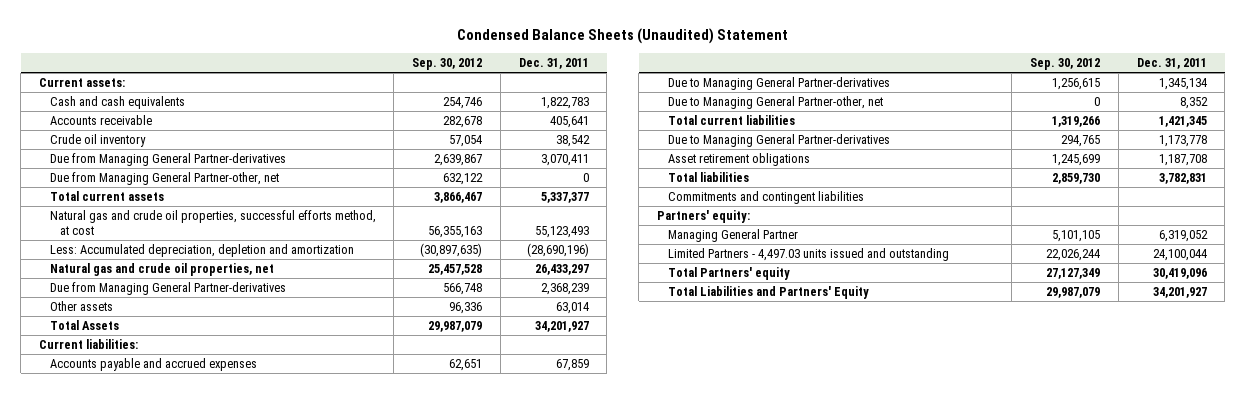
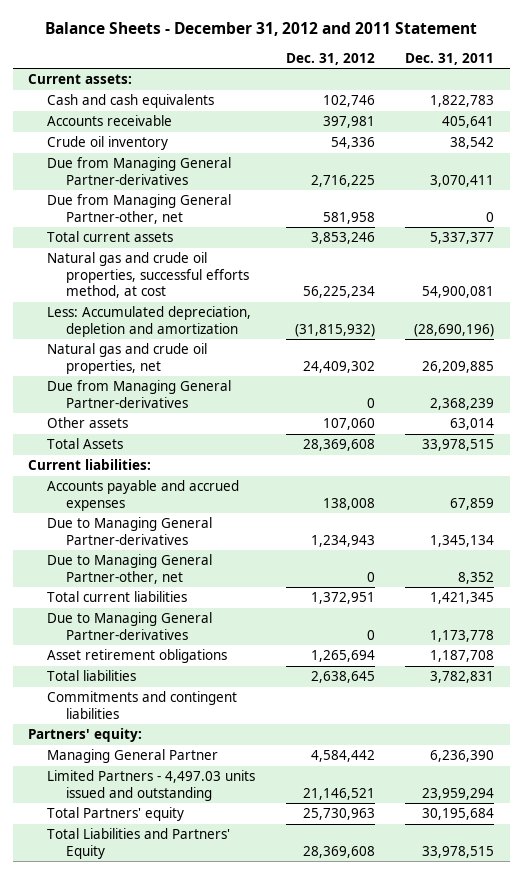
[456,28,788,45] Condensed Balance Sheets (Unaudited) Statement -> [45,21,478,36] Balance Sheets - December 31, 2012 and 2011 Statement
[412,57,483,70] Sep. 30, 2012 -> none
none -> [285,52,375,65] Dec. 31, 2012
[534,226,589,239] 55,123,493 -> [422,286,495,299] 54,900,081
[534,264,589,276] 26,433,297 -> [422,360,495,373] 26,209,885
[534,321,589,333] 34,201,927 -> [422,439,495,452] 33,978,515
[1158,230,1208,243] 6,319,052 -> [430,750,495,763] 6,236,390
[1152,249,1207,262] 24,100,044 -> [422,787,495,800] 23,959,294
[1152,268,1207,280] 30,419,096 -> [422,808,495,821] 30,195,684
[1152,287,1207,299] 34,201,927 -> [422,845,495,858] 33,978,515

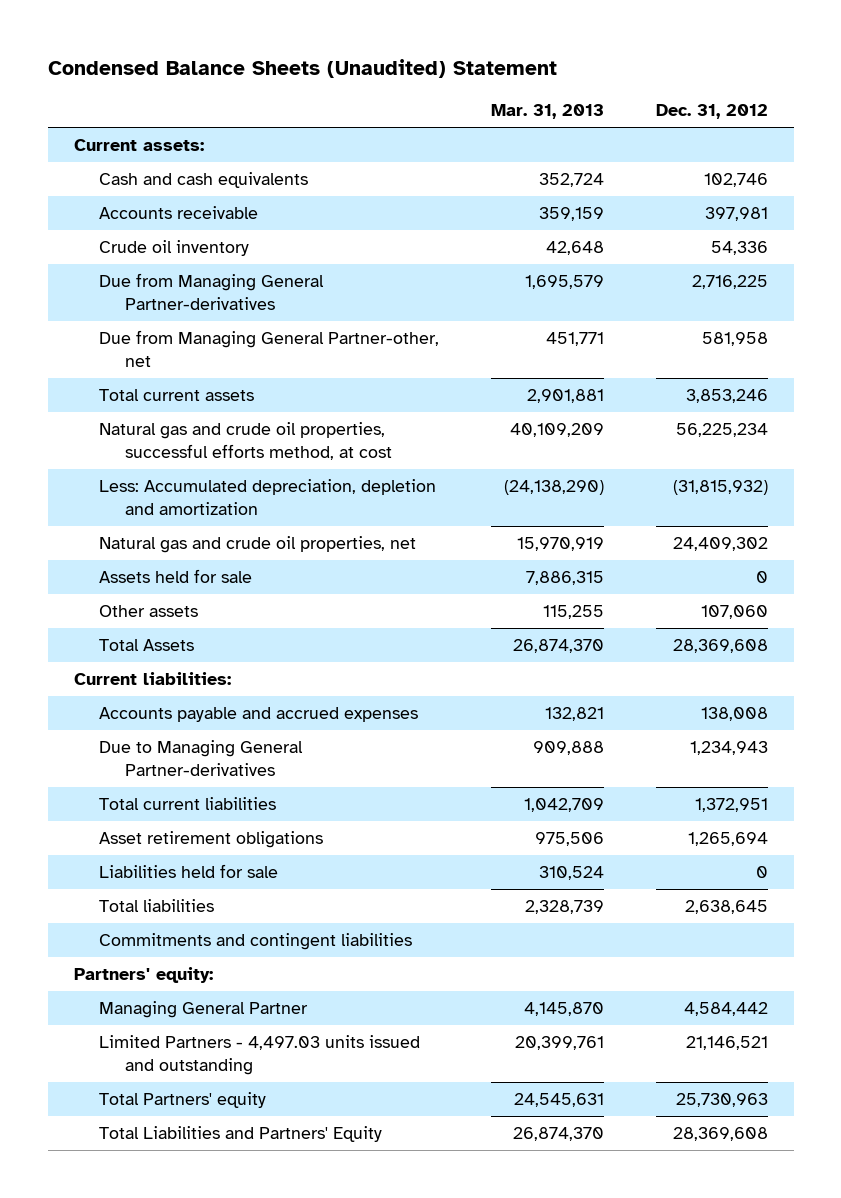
[45,21,478,36] Balance Sheets - December 31, 2012 and 2011 Statement -> [47,59,557,79] Condensed Balance Sheets (Unaudited) Statement
[405,52,495,65] Dec. 31, 2011 -> none
none -> [491,104,605,120] Mar. 31, 2013
[47,380,232,408] Due from Managing General Partner-derivatives -> none
none -> [99,569,253,584] Assets held for sale
[47,554,213,584] Due to Managing General Partner-other, net -> none
[47,612,213,640] Due to Managing General Partner-derivatives -> none
none -> [99,864,279,879] Liabilities held for sale

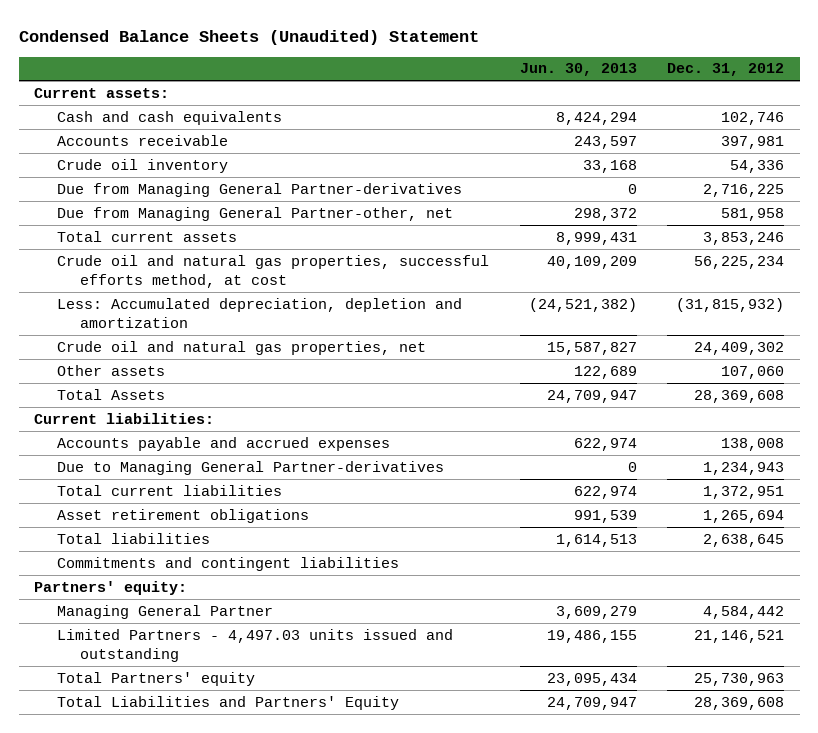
[491,104,605,120] Mar. 31, 2013 -> none
none -> [519,63,637,77] Jun. 30, 2013
[99,422,393,460] Natural gas and crude oil properties, successful efforts method, at cost -> [57,254,490,289] Crude oil and natural gas properties, successful efforts method, at cost
[99,569,253,584] Assets held for sale -> none
[99,536,417,554] Natural gas and crude oil properties, net -> [57,340,427,355] Crude oil and natural gas properties, net
[99,864,279,879] Liabilities held for sale -> none

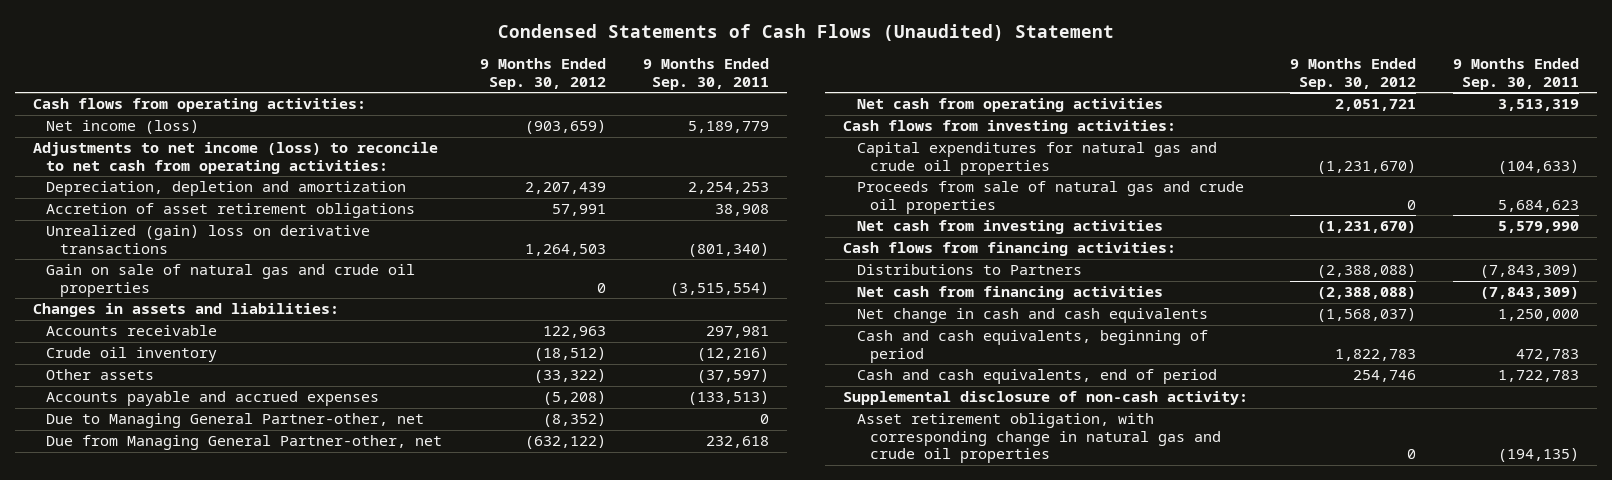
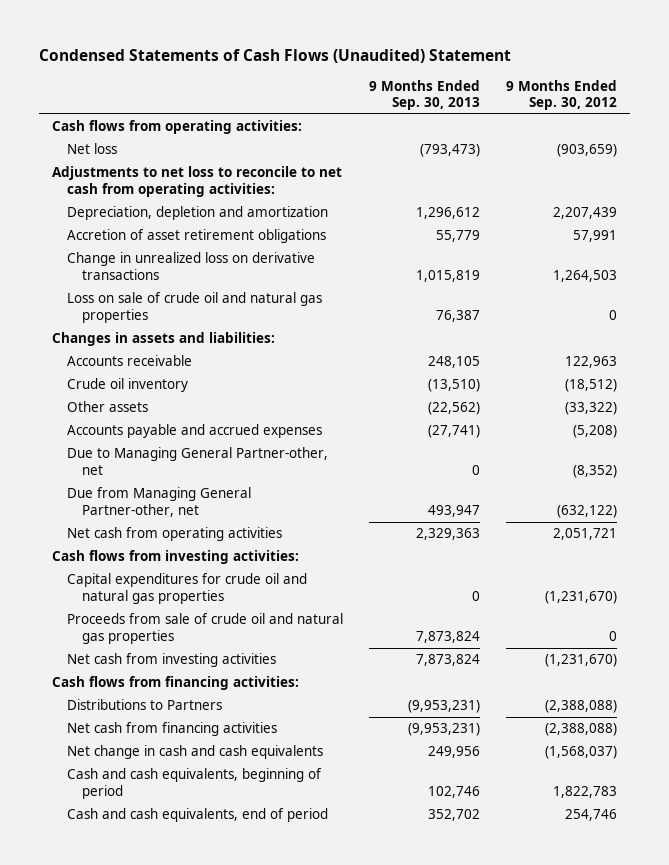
[642,58,769,90] 9 Months Ended Sep. 30, 2011 -> none
none -> [368,79,480,111] 9 Months Ended Sep. 30, 2013
[46,120,200,135] Net income (loss) -> [66,143,117,155] Net loss
[33,142,439,174] Adjustments to net income (loss) to reconcile to net cash from operating activities: -> [52,166,343,197] Adjustments to net loss to reconcile to net cash from operating activities:
[46,225,371,254] Unrealized (gain) loss on derivative transactions -> [66,252,315,280] Change in unrealized loss on derivative transactions
[46,264,416,297] Gain on sale of natural gas and crude oil properties -> [66,292,322,323] Loss on sale of crude oil and natural gas properties
[856,142,1217,175] Capital expenditures for natural gas and crude oil properties -> [66,573,307,604] Capital expenditures for crude oil and natural gas properties
[856,181,1244,214] Proceeds from sale of natural gas and crude oil properties -> [66,613,343,644] Proceeds from sale of crude oil and natural gas properties
[843,391,1249,406] Supplemental disclosure of non-cash activity: -> none
[856,413,1222,464] Asset retirement obligation, with corresponding change in natural gas and crude oil properties -> none

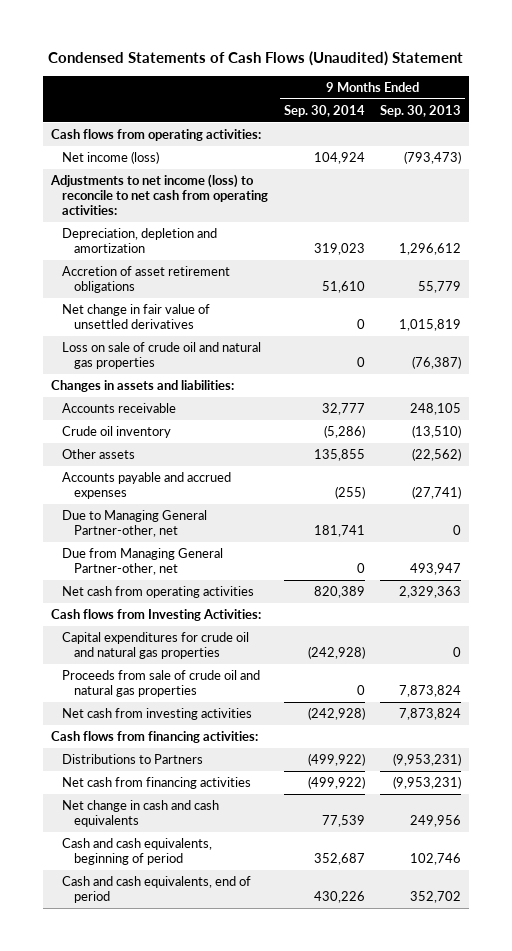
[505,79,617,111] 9 Months Ended Sep. 30, 2012 -> none
none -> [283,104,365,117] Sep. 30, 2014
[66,143,117,155] Net loss -> [62,151,160,165] Net income (loss)
[52,166,343,197] Adjustments to net loss to reconcile to net cash from operating activities: -> [49,174,269,216] Adjustments to net income (loss) to reconcile to net cash from operating activities:
[66,252,315,280] Change in unrealized loss on derivative transactions -> [62,304,211,330] Net change in fair value of unsettled derivatives
[435,309,480,322] 76,387 -> [412,356,462,370] (76,387)
[52,550,300,565] Cash flows from investing activities: -> [50,609,261,622] Cash flows from Investing Activities:

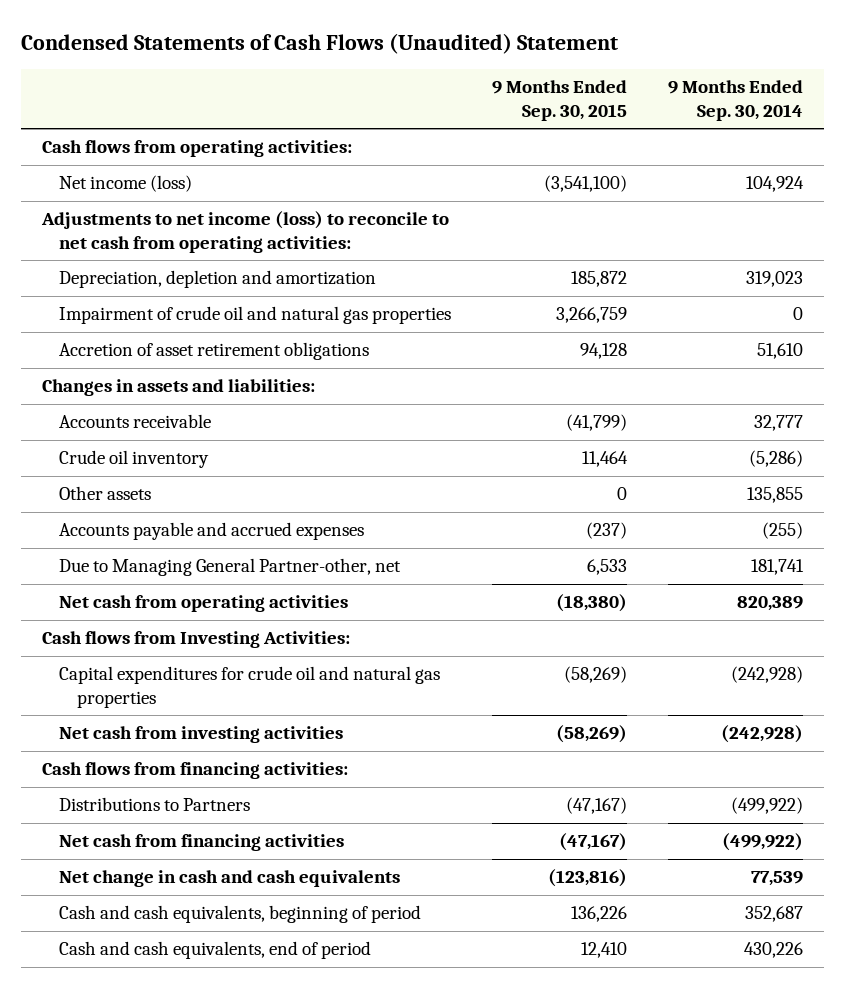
[380,104,462,117] Sep. 30, 2013 -> none
none -> [492,80,628,121] 9 Months Ended Sep. 30, 2015
none -> [59,306,452,325] Impairment of crude oil and natural gas properties
[62,304,211,330] Net change in fair value of unsettled derivatives -> none
[62,342,262,370] Loss on sale of crude oil and natural gas properties -> none
[62,548,224,576] Due from Managing General Partner-other, net -> none
[62,670,261,698] Proceeds from sale of crude oil and natural gas properties -> none

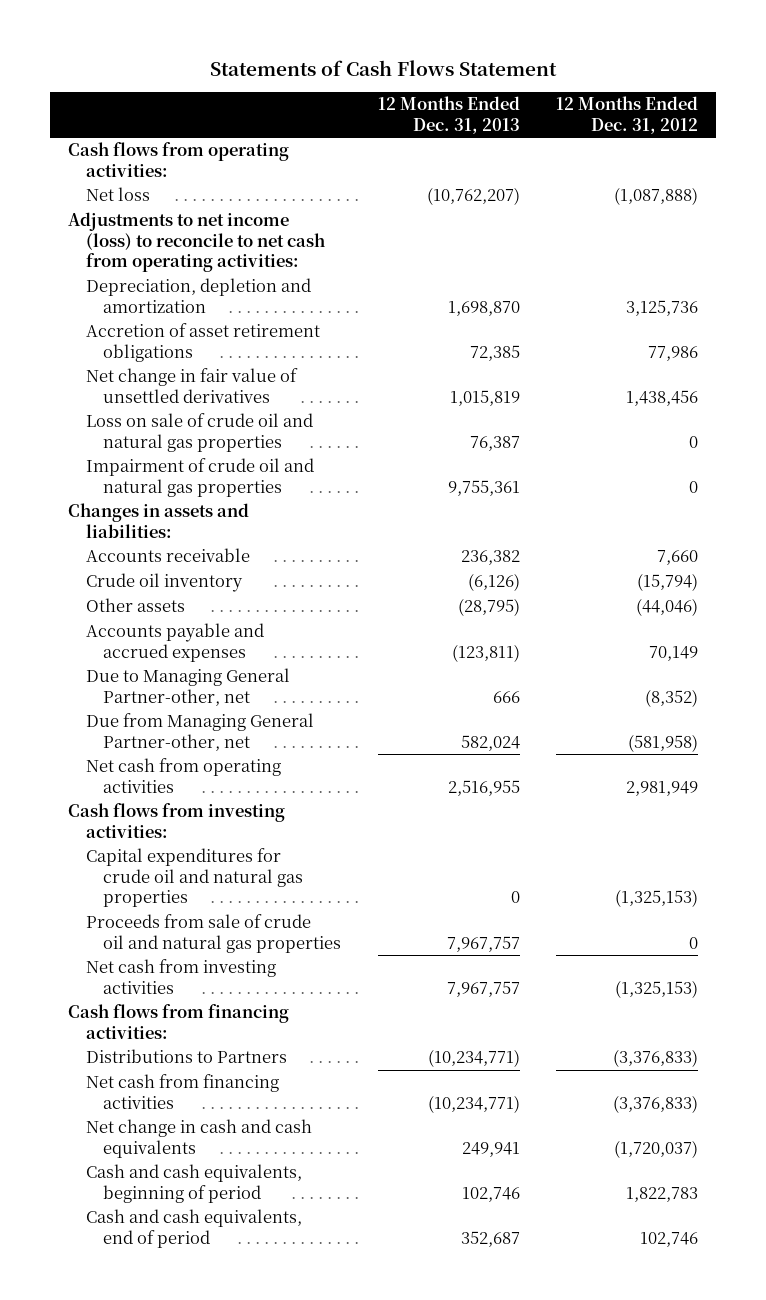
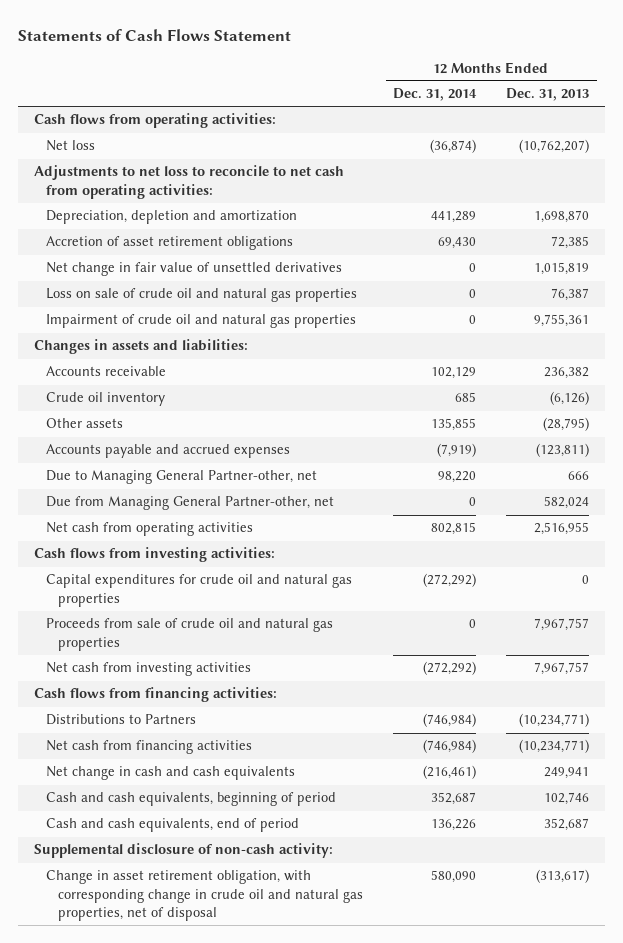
[555,96,698,134] 12 Months Ended Dec. 31, 2012 -> none
none -> [393,88,478,102] Dec. 31, 2014
[68,212,325,273] Adjustments to net income (loss) to reconcile to net cash from operating activities: -> [33,165,344,199] Adjustments to net loss to reconcile to net cash from operating activities:
none -> [33,843,333,859] Supplemental disclosure of non-cash activity:
none -> [45,870,363,922] Change in asset retirement obligation, with corresponding change in crude oil and natural gas properties, net of disposal

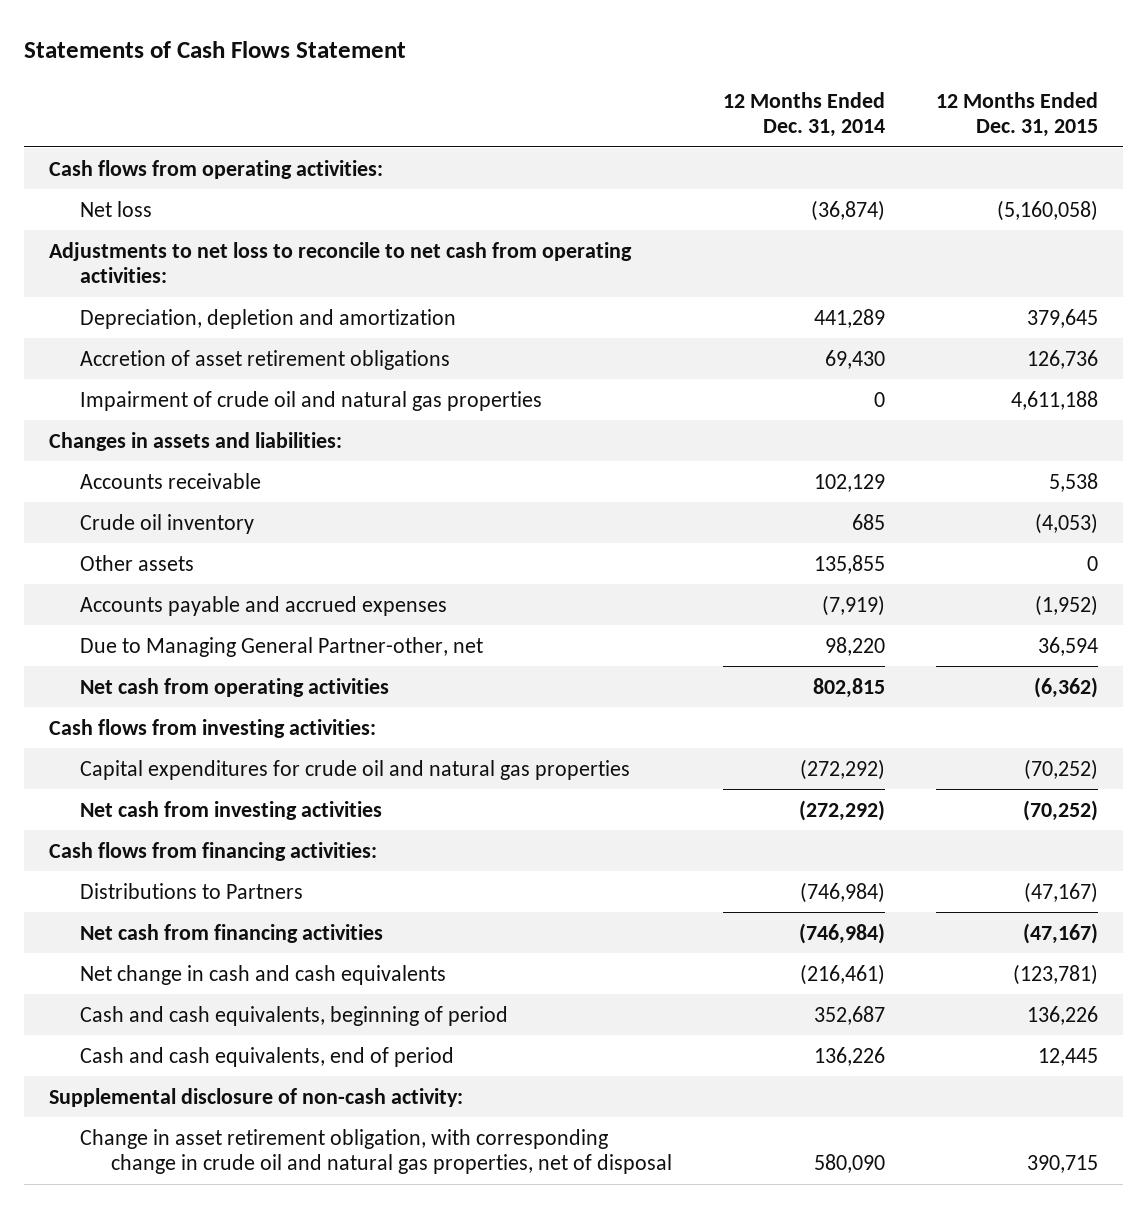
[506,88,590,102] Dec. 31, 2013 -> none
none -> [935,91,1098,138] 12 Months Ended Dec. 31, 2015
[45,262,342,277] Net change in fair value of unsettled derivatives -> none
[45,288,357,303] Loss on sale of crude oil and natural gas properties -> none
[45,496,334,511] Due from Managing General Partner-other, net -> none
[45,618,333,651] Proceeds from sale of crude oil and natural gas properties -> none

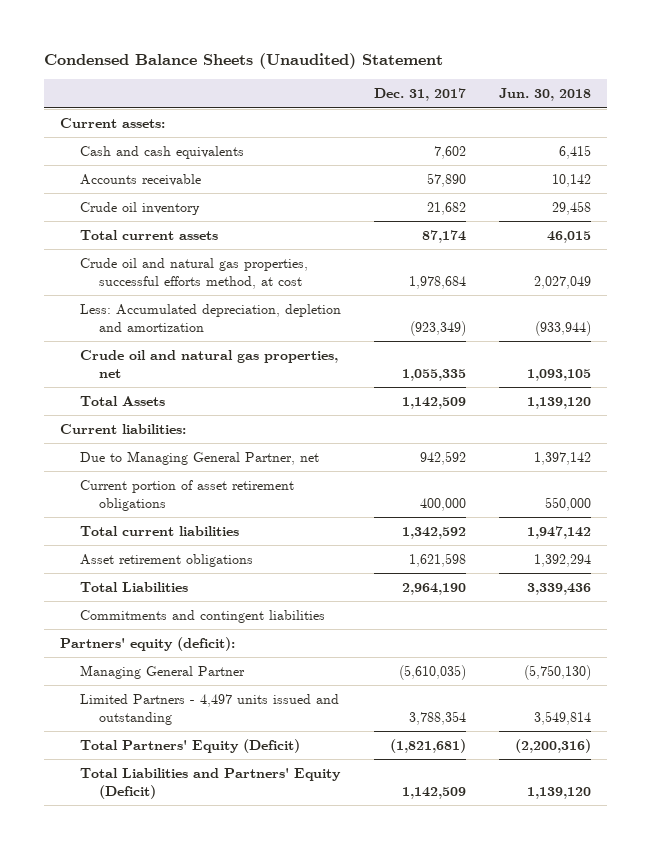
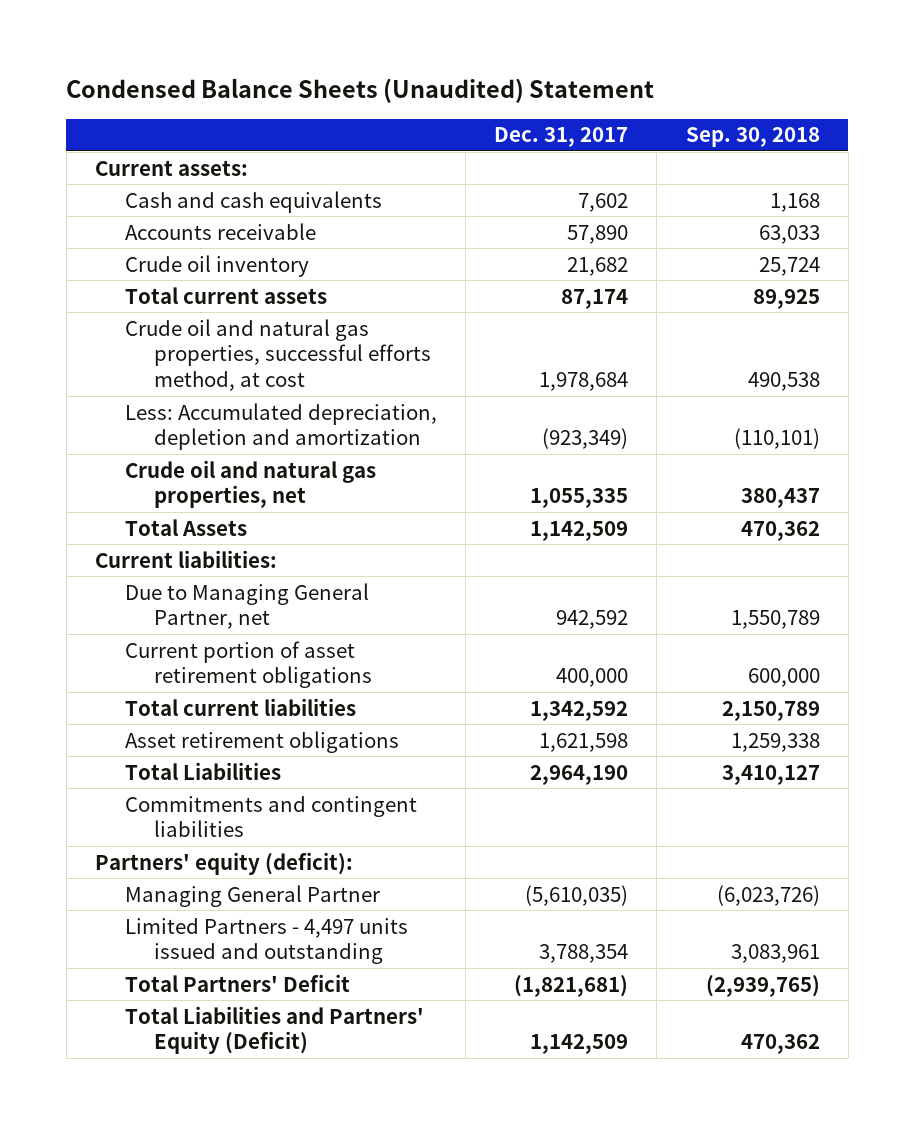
[498,88,591,102] Jun. 30, 2018 -> none
none -> [685,127,820,148] Sep. 30, 2018
[79,738,300,753] Total Partners' Equity (Deficit) -> [124,973,350,992] Total Partners' Deficit

